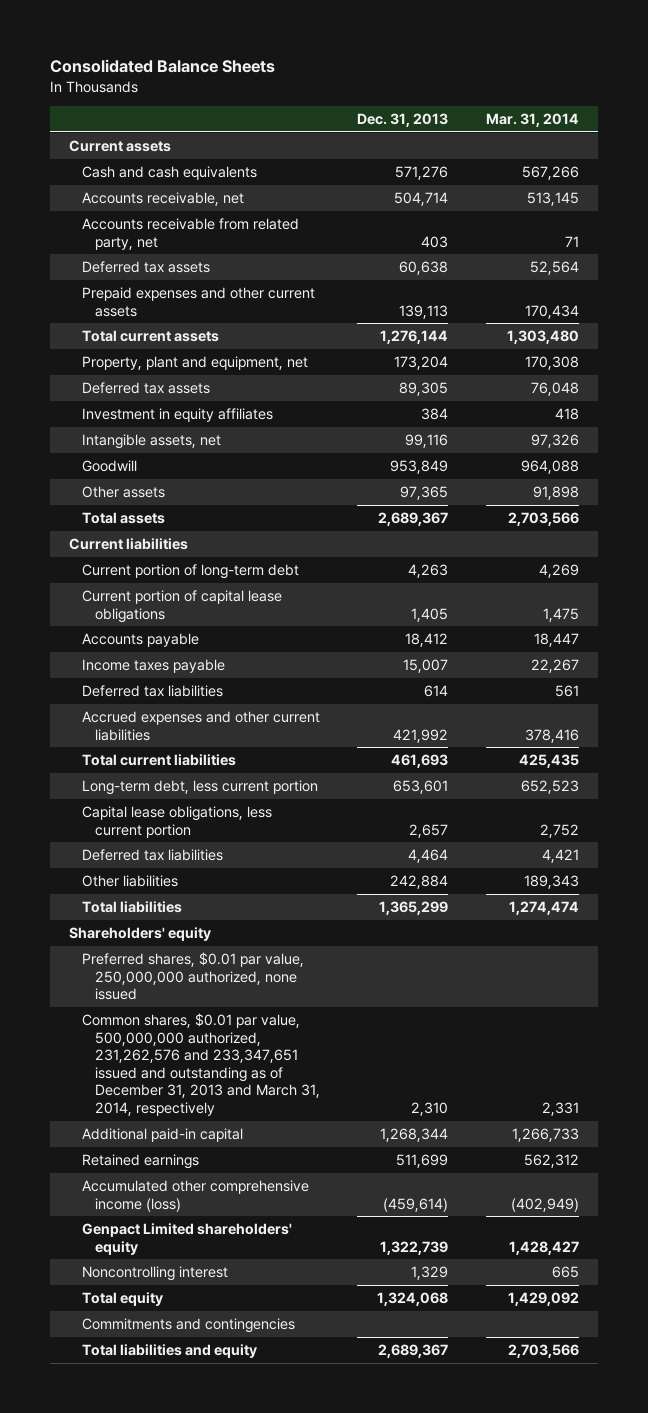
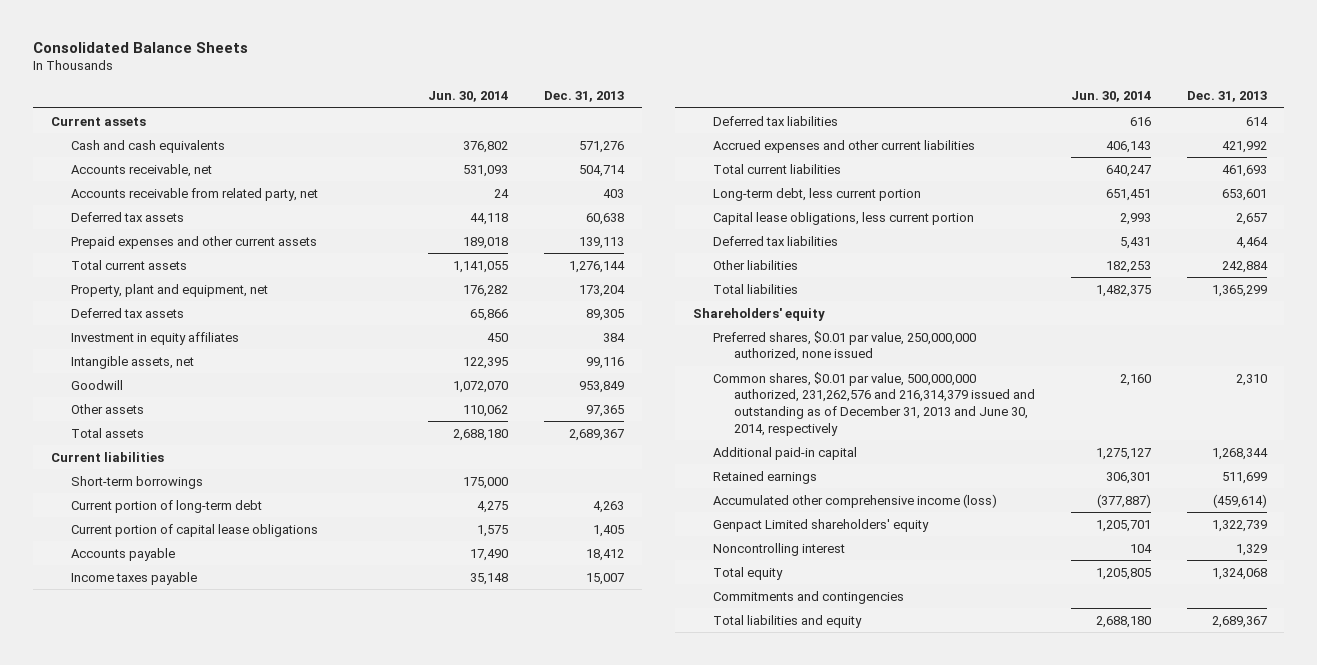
[485,112,579,127] Mar. 31, 2014 -> none
none -> [428,91,509,103] Jun. 30, 2014
none -> [71,475,204,489] Short-term borrowings
[81,1013,320,1116] Common shares, $0.01 par value, 500,000,000 authorized, 231,262,576 and 233,347,651 issued and outstanding as of December 31, 2013 and March 31, 2014, respectively -> [713,371,1035,436] Common shares, $0.01 par value, 500,000,000 authorized, 231,262,576 and 216,314,379 issued and outstanding as of December 31, 2013 and June 30, 2014, respectively

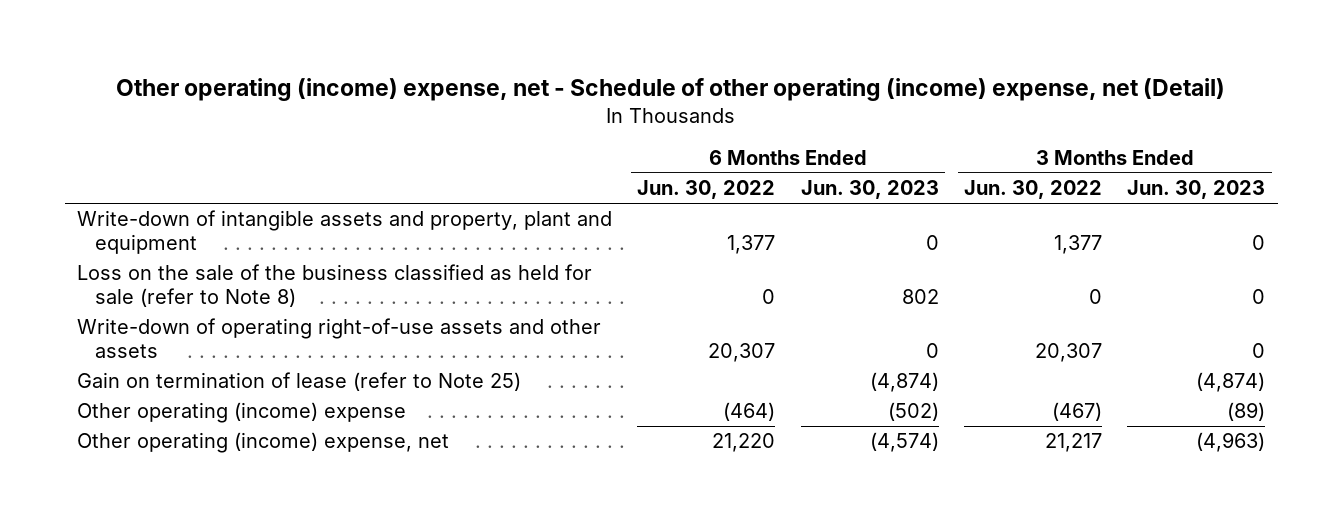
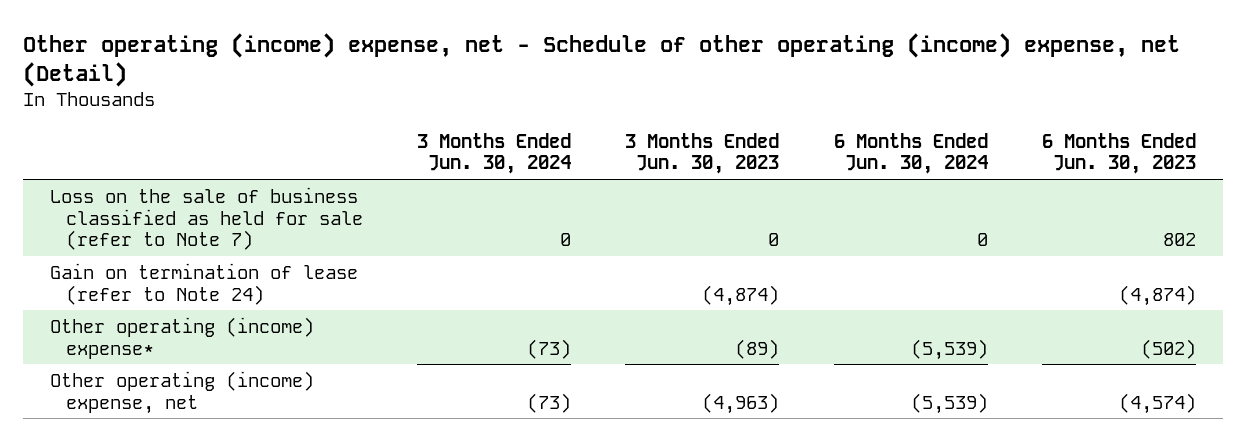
[637,180,776,200] Jun. 30, 2022 -> none
[964,180,1103,200] Jun. 30, 2022 -> none
none -> [417,132,572,175] 3 Months Ended Jun. 30, 2024
none -> [833,132,988,175] 6 Months Ended Jun. 30, 2024
[77,210,613,255] Write-down of intangible assets and property, plant and equipment -> none
[77,318,602,359] Write-down of operating right-of-use assets and other assets -> none
[77,264,593,308] Loss on the sale of the business classified as held for sale (refer to Note 8) -> [50,186,364,251] Loss on the sale of business classified as held for sale (refer to Note 7)
[77,372,522,392] Gain on termination of lease (refer to Note 25) -> [50,262,359,305] Gain on termination of lease (refer to Note 24)
[77,402,407,424] Other operating (income) expense -> [50,316,315,359] Other operating (income) expense*

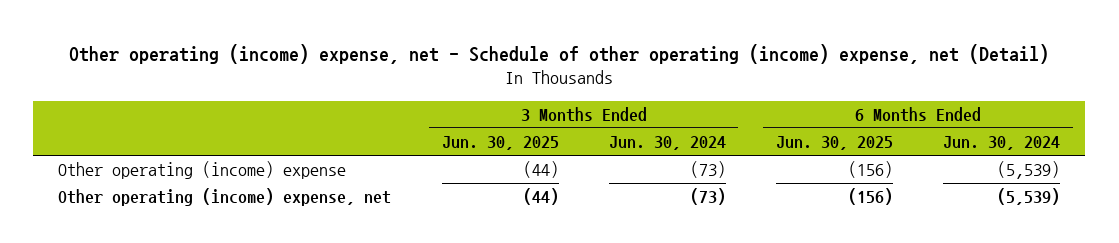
[625,132,780,175] 3 Months Ended Jun. 30, 2023 -> none
[1041,132,1196,175] 6 Months Ended Jun. 30, 2023 -> none
none -> [441,136,559,151] Jun. 30, 2025
none -> [776,136,894,151] Jun. 30, 2025
[50,186,364,251] Loss on the sale of business classified as held for sale (refer to Note 7) -> none
[50,262,359,305] Gain on termination of lease (refer to Note 24) -> none
[50,316,315,359] Other operating (income) expense* -> [58,161,347,180] Other operating (income) expense

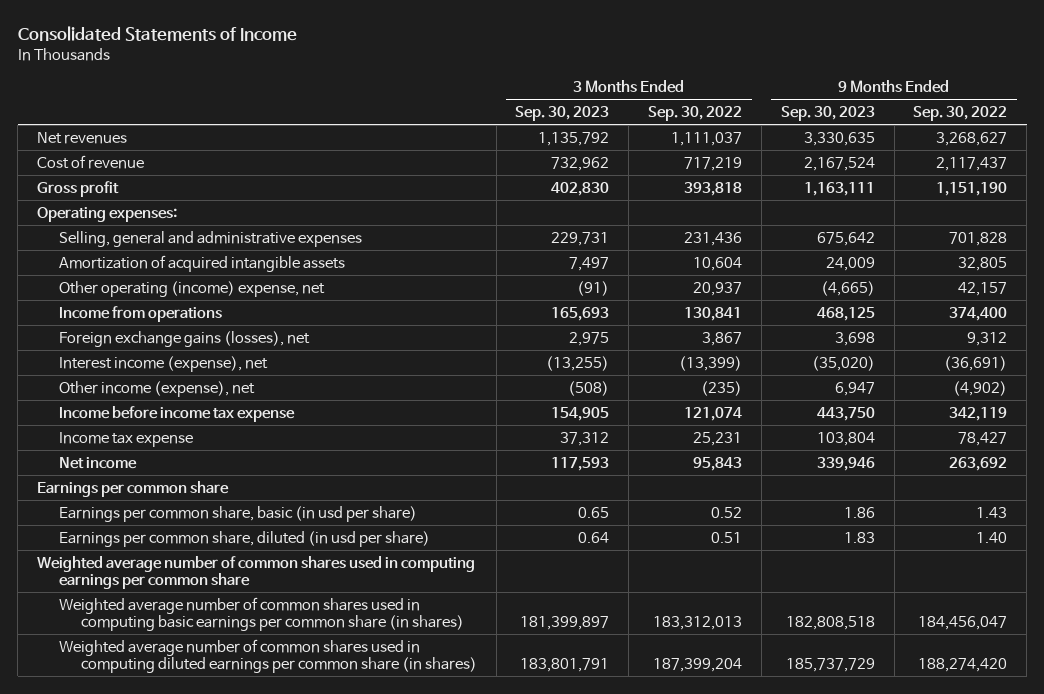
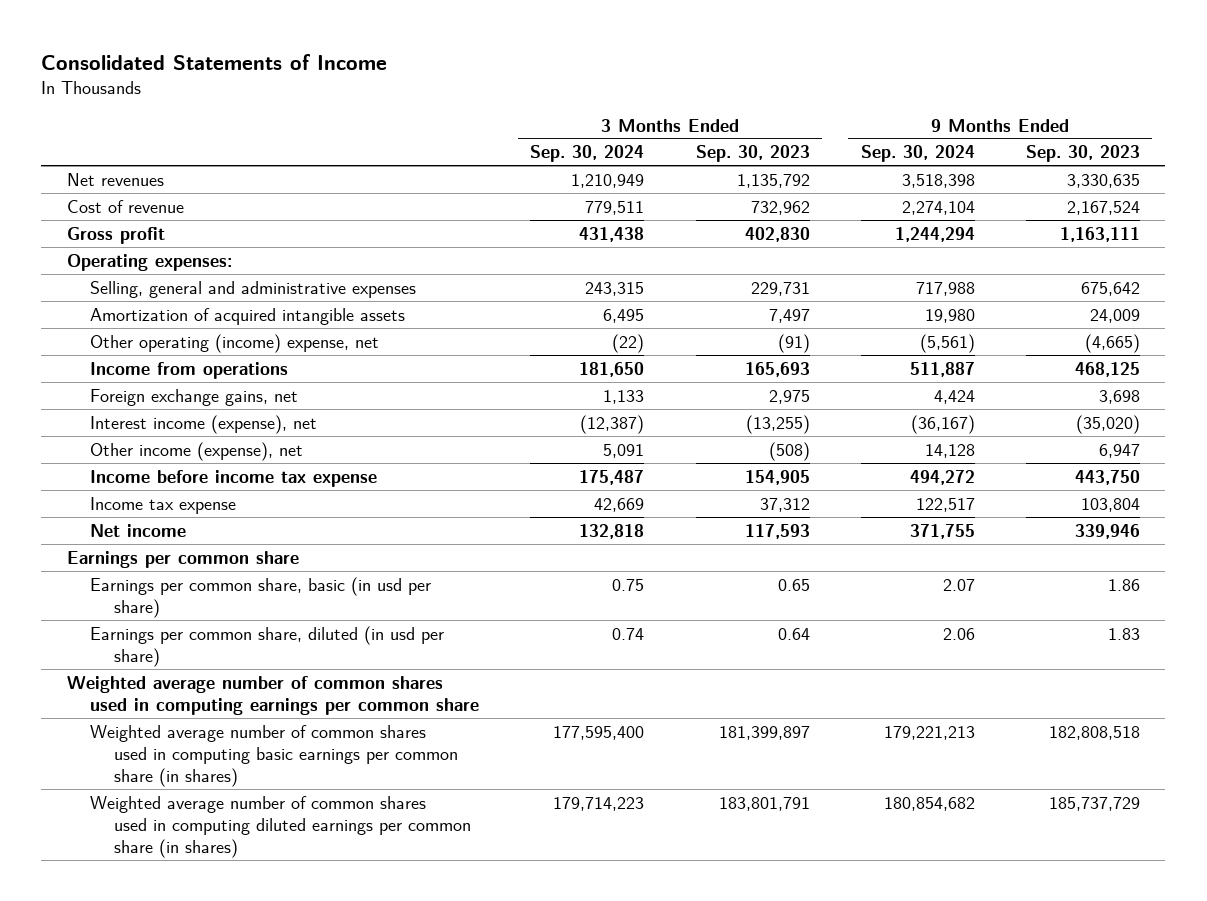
[648,105,743,121] Sep. 30, 2022 -> none
[913,105,1008,121] Sep. 30, 2022 -> none
none -> [530,145,645,163] Sep. 30, 2024
none -> [860,145,975,163] Sep. 30, 2024
[58,330,310,347] Foreign exchange gains (losses), net -> [90,388,299,406] Foreign exchange gains, net

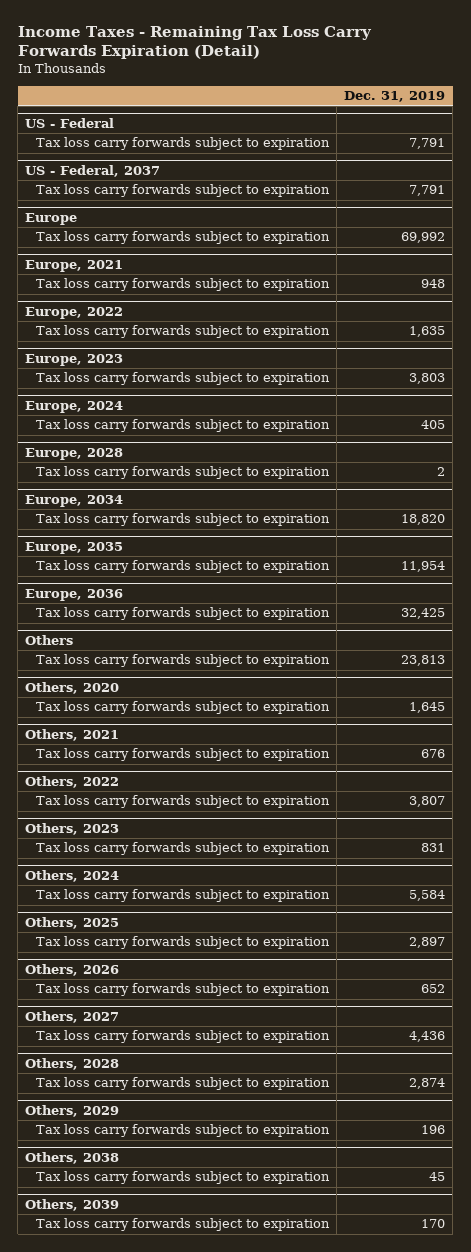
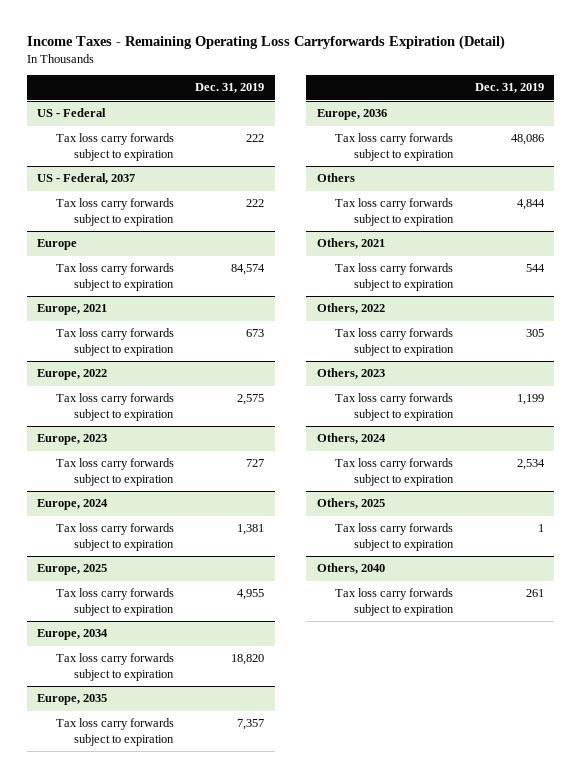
[17,26,372,60] Income Taxes - Remaining Tax Loss Carry Forwards Expiration (Detail) -> [26,34,505,50] Income Taxes - Remaining Operating Loss Carryforwards Expiration (Detail)
[409,138,446,150] 7,791 -> [246,134,265,143] 222
[409,185,446,197] 7,791 -> [246,199,265,208] 222
[401,232,446,244] 69,992 -> [231,264,266,276] 84,574
[421,279,446,289] 948 -> [246,329,265,338] 673
[409,326,446,338] 1,635 -> [237,394,265,406] 2,575
[409,373,446,385] 3,803 -> [246,459,265,468] 727
[25,447,124,460] Europe, 2028 -> none
[421,420,446,430] 405 -> [237,524,265,536] 1,381
none -> [37,564,108,576] Europe, 2025
[437,467,446,477] 2 -> [237,589,265,601] 4,955
[401,561,446,573] 11,954 -> [237,719,265,731] 7,357
[401,608,446,620] 32,425 -> [510,134,544,146] 48,086
[25,681,120,694] Others, 2020 -> none
[36,701,331,715] Tax loss carry forwards subject to expiration -> none
[401,655,446,667] 23,813 -> [516,199,545,211] 4,844
[421,749,446,759] 676 -> [525,264,545,273] 544
[409,796,446,808] 3,807 -> [525,329,544,338] 305
[421,843,446,853] 831 -> [516,394,544,406] 1,199
[409,890,446,902] 5,584 -> [516,459,545,471] 2,534
[25,963,120,976] Others, 2026 -> none
[25,1010,120,1023] Others, 2027 -> none
[36,1030,331,1044] Tax loss carry forwards subject to expiration -> none
[25,1057,120,1070] Others, 2028 -> none
[36,1077,331,1091] Tax loss carry forwards subject to expiration -> none
[25,1104,120,1117] Others, 2029 -> none
[36,1124,331,1138] Tax loss carry forwards subject to expiration -> none
[25,1151,120,1164] Others, 2038 -> none
[36,1171,331,1185] Tax loss carry forwards subject to expiration -> none
[25,1198,120,1211] Others, 2039 -> none
[36,1218,331,1232] Tax loss carry forwards subject to expiration -> none
[409,937,446,949] 2,897 -> [537,524,544,533] 1
none -> [316,563,385,575] Others, 2040
[421,984,446,994] 652 -> [525,589,544,598] 261

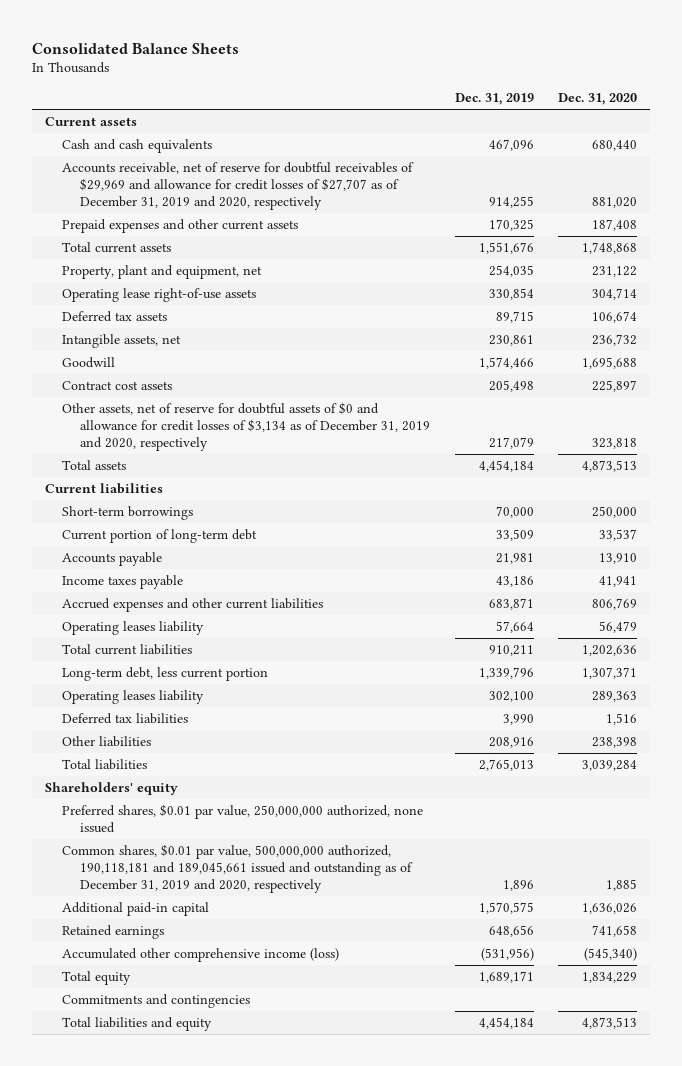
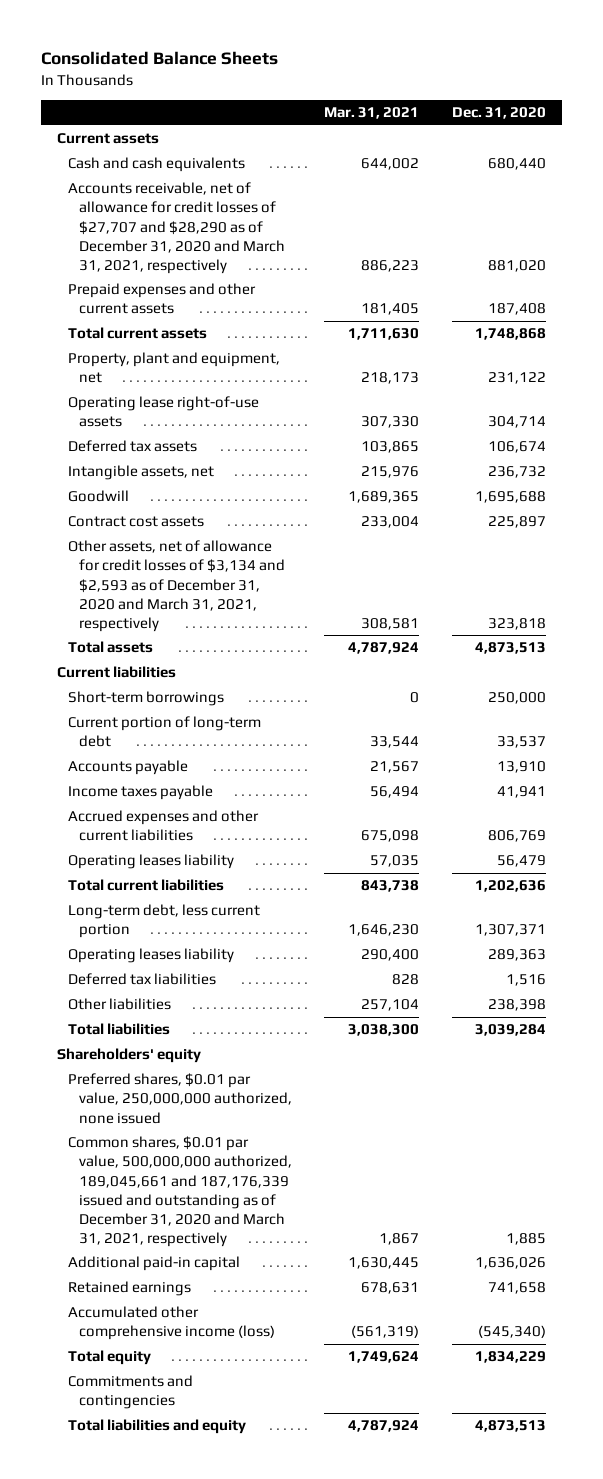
[454,93,534,106] Dec. 31, 2019 -> none
none -> [324,107,420,120] Mar. 31, 2021
[62,161,415,210] Accounts receivable, net of reserve for doubtful receivables of $29,969 and allowance for credit losses of $27,707 as of December 31, 2019 and 2020, respectively -> [67,182,285,274] Accounts receivable, net of allowance for credit losses of $27,707 and $28,290 as of December 31, 2020 and March 31, 2021, respectively
[62,401,431,451] Other assets, net of reserve for doubtful assets of $0 and allowance for credit losses of $3,134 as of December 31, 2019 and 2020, respectively -> [67,540,285,632] Other assets, net of allowance for credit losses of $3,134 and $2,593 as of December 31, 2020 and March 31, 2021, respectively
[62,843,414,893] Common shares, $0.01 par value, 500,000,000 authorized, 190,118,181 and 189,045,661 issued and outstanding as of December 31, 2019 and 2020, respectively -> [67,1136,292,1247] Common shares, $0.01 par value, 500,000,000 authorized, 189,045,661 and 187,176,339 issued and outstanding as of December 31, 2020 and March 31, 2021, respectively

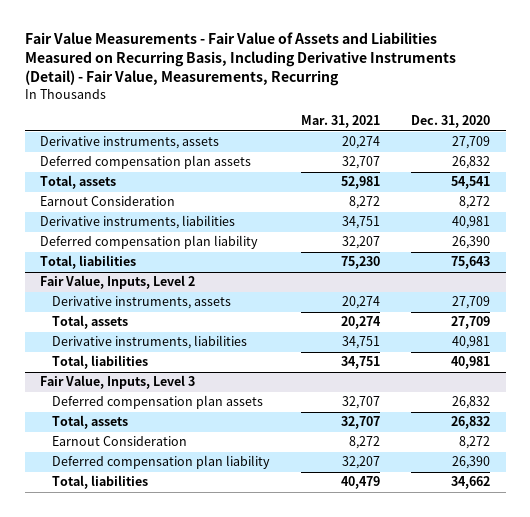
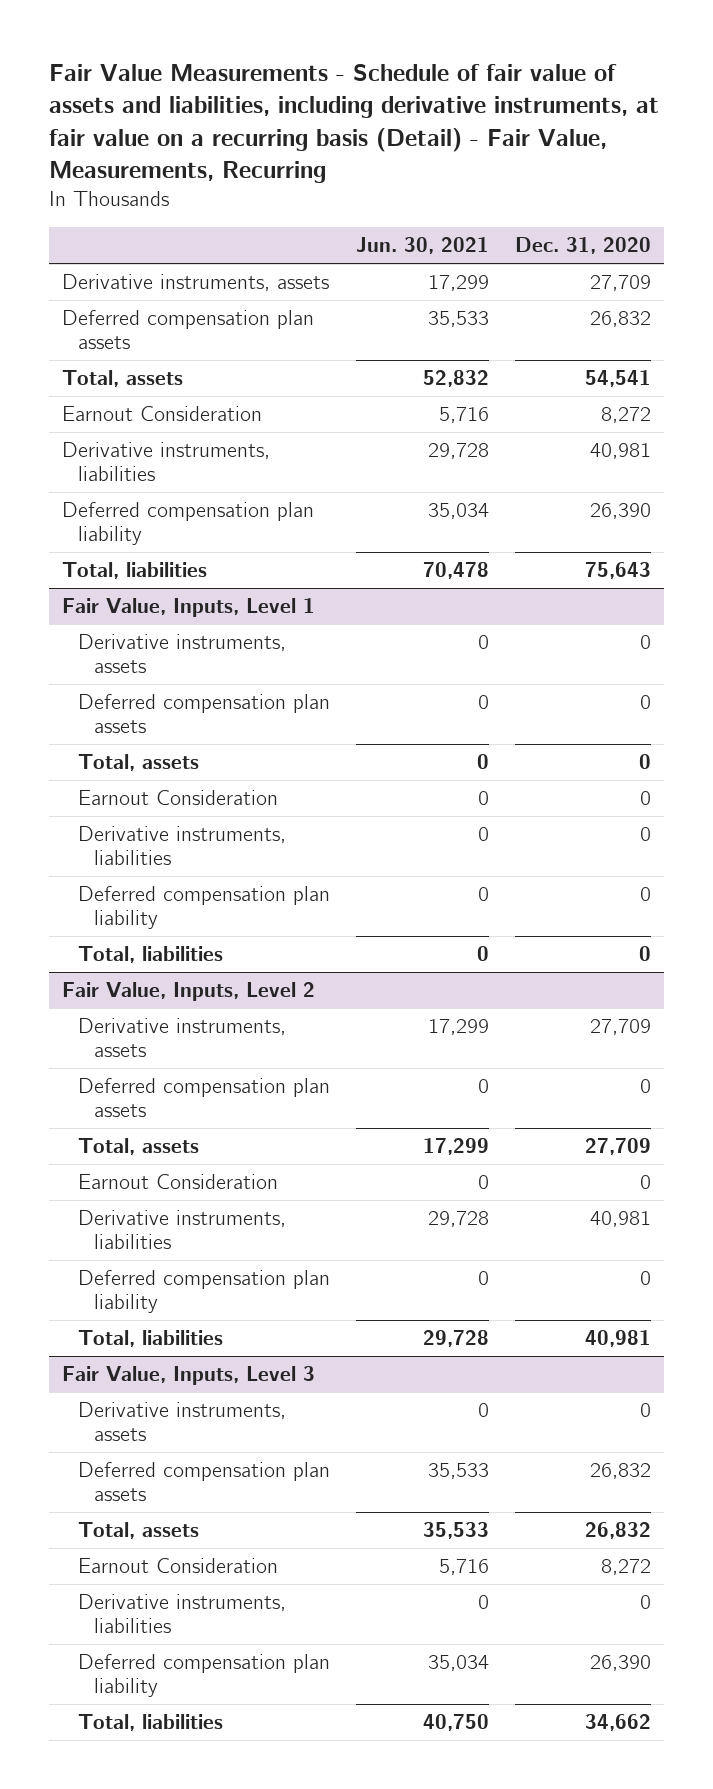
[24,31,456,86] Fair Value Measurements - Fair Value of Assets and Liabilities Measured on Recurring Basis, Including Derivative Instruments (Detail) - Fair Value, Measurements, Recurring -> [48,64,659,183] Fair Value Measurements - Schedule of fair value of assets and liabilities, including derivative instruments, at fair value on a recurring basis (Detail) - Fair Value, Measurements, Recurring
[300,115,380,129] Mar. 31, 2021 -> none
none -> [356,237,490,255] Jun. 30, 2021
none -> [61,598,315,618] Fair Value, Inputs, Level 1
none -> [77,634,286,674] Derivative instruments, assets
none -> [77,694,330,734] Deferred compensation plan assets
none -> [77,754,199,772] Total, assets
none -> [77,790,278,806] Earnout Consideration
none -> [77,826,286,866] Derivative instruments, liabilities
none -> [77,886,330,930] Deferred compensation plan liability
none -> [77,946,223,964] Total, liabilities
none -> [77,1078,330,1118] Deferred compensation plan assets
none -> [77,1174,278,1190] Earnout Consideration
none -> [77,1270,330,1314] Deferred compensation plan liability
none -> [77,1402,286,1442] Derivative instruments, assets
none -> [77,1594,286,1634] Derivative instruments, liabilities

